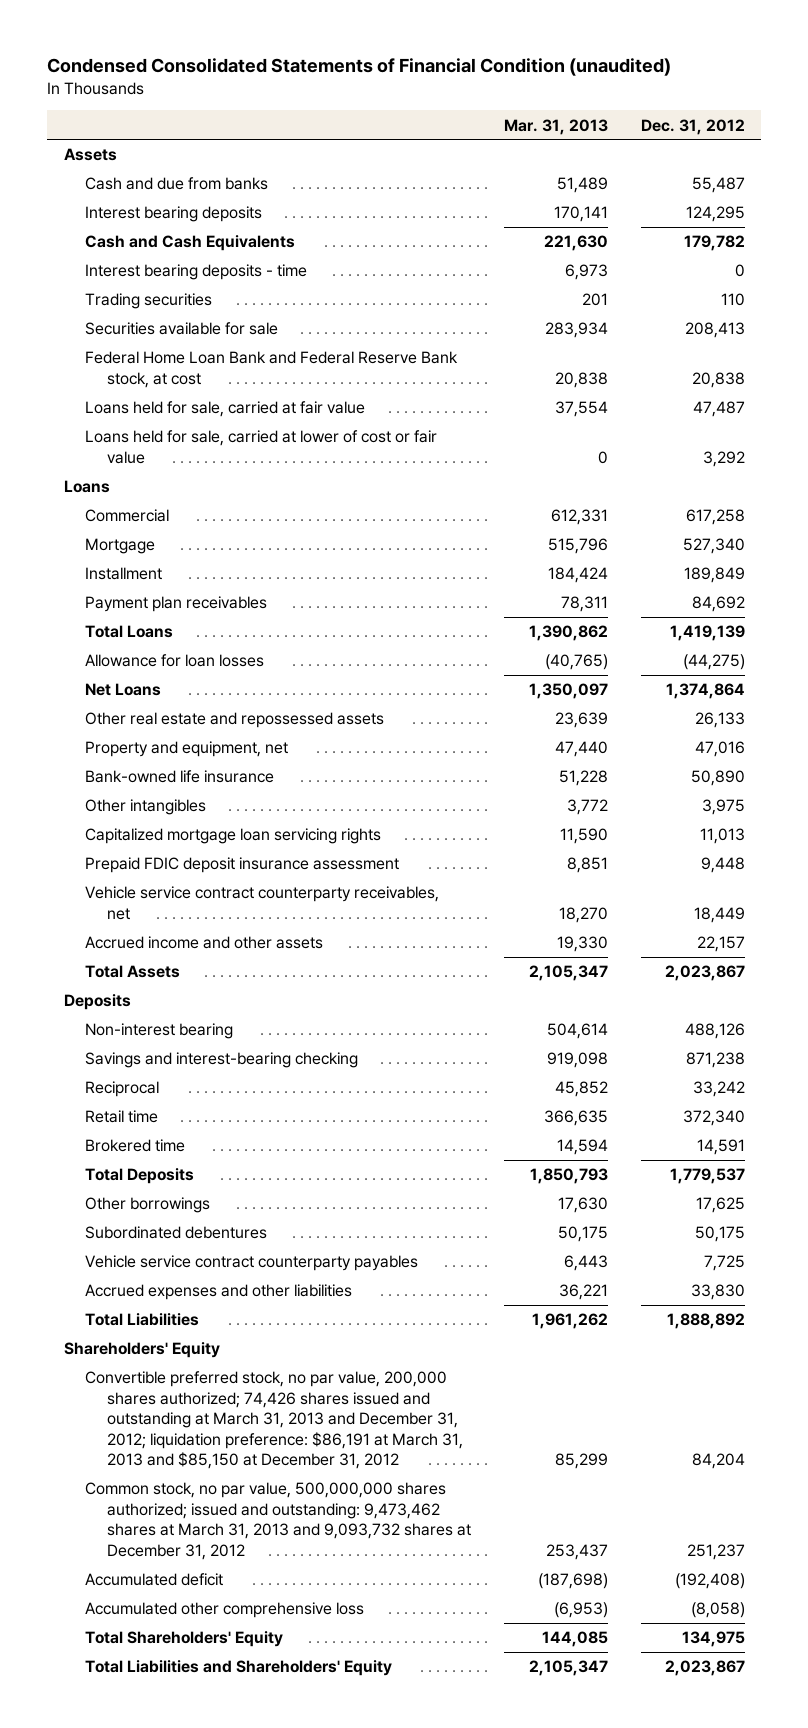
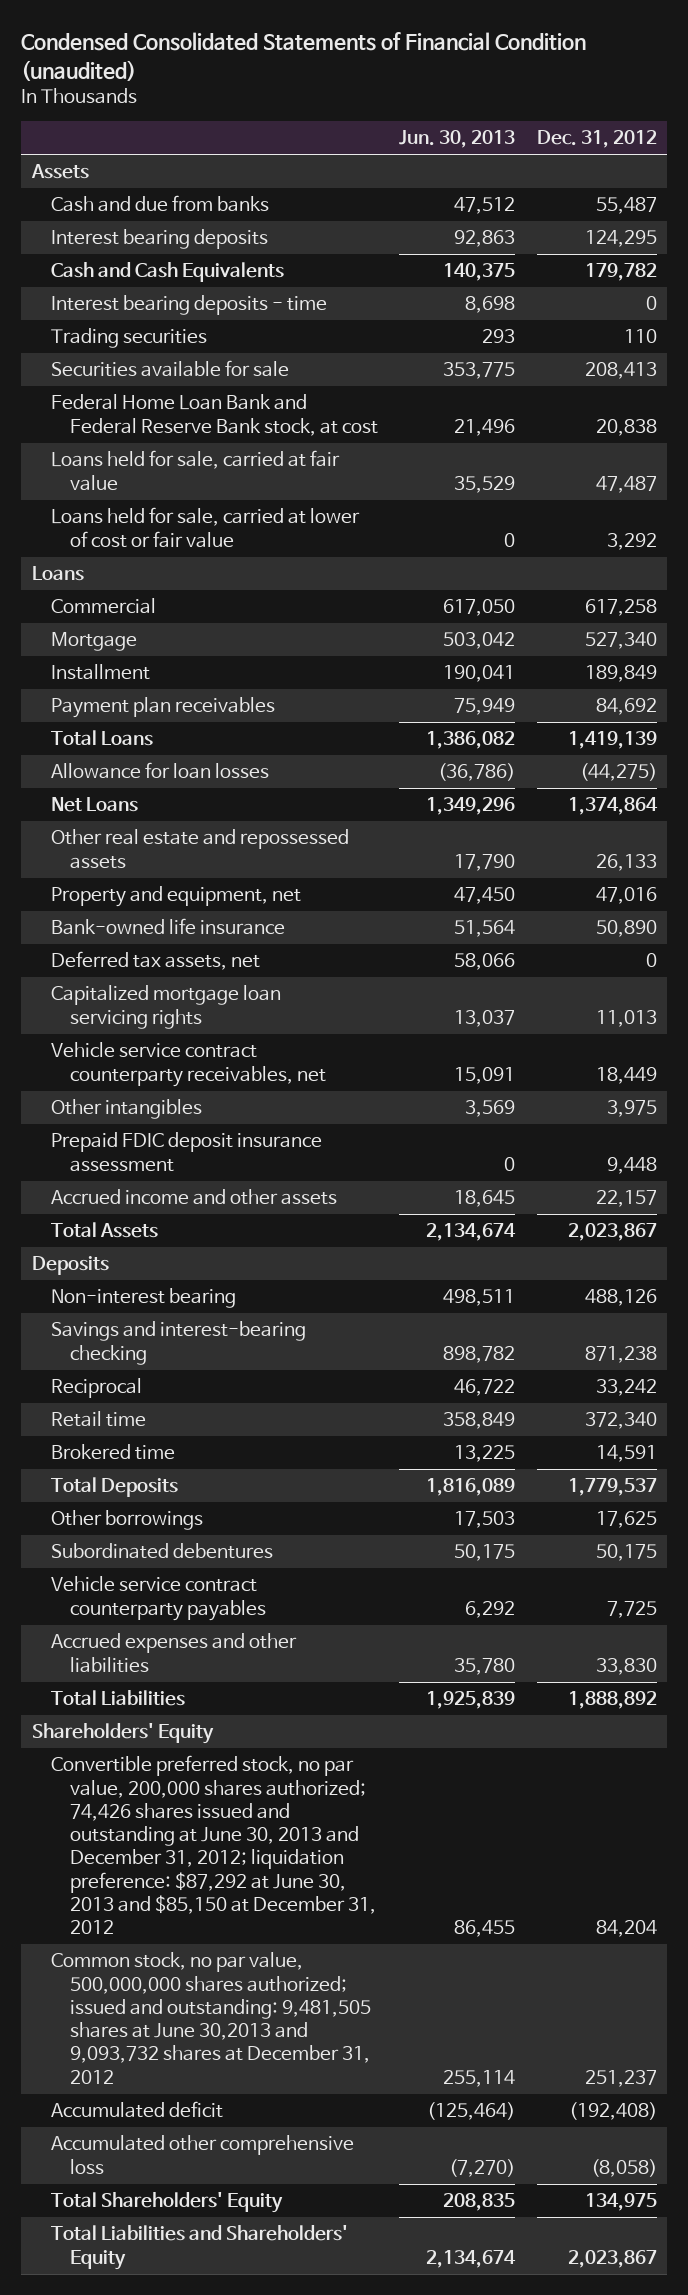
[504,118,609,135] Mar. 31, 2013 -> none
none -> [399,130,516,149] Jun. 30, 2013
none -> [50,951,260,971] Deferred tax assets, net
[85,799,207,816] Other intangibles -> [50,1099,202,1120] Other intangibles
[85,857,400,874] Prepaid FDIC deposit insurance assessment -> [50,1132,322,1172] Prepaid FDIC deposit insurance assessment
[85,1371,464,1470] Convertible preferred stock, no par value, 200,000 shares authorized; 74,426 shares issued and outstanding at March 31, 2013 and December 31, 2012; liquidation preference: $86,191 at March 31, 2013 and $85,150 at December 31, 2012 -> [50,1755,376,1935] Convertible preferred stock, no par value, 200,000 shares authorized; 74,426 shares issued and outstanding at June 30, 2013 and December 31, 2012; liquidation preference: $87,292 at June 30, 2013 and $85,150 at December 31, 2012
[85,1482,472,1560] Common stock, no par value, 500,000,000 shares authorized; issued and outstanding: 9,473,462 shares at March 31, 2013 and 9,093,732 shares at December 31, 2012 -> [50,1952,371,2084] Common stock, no par value, 500,000,000 shares authorized; issued and outstanding: 9,481,505 shares at June 30,2013 and 9,093,732 shares at December 31, 2012

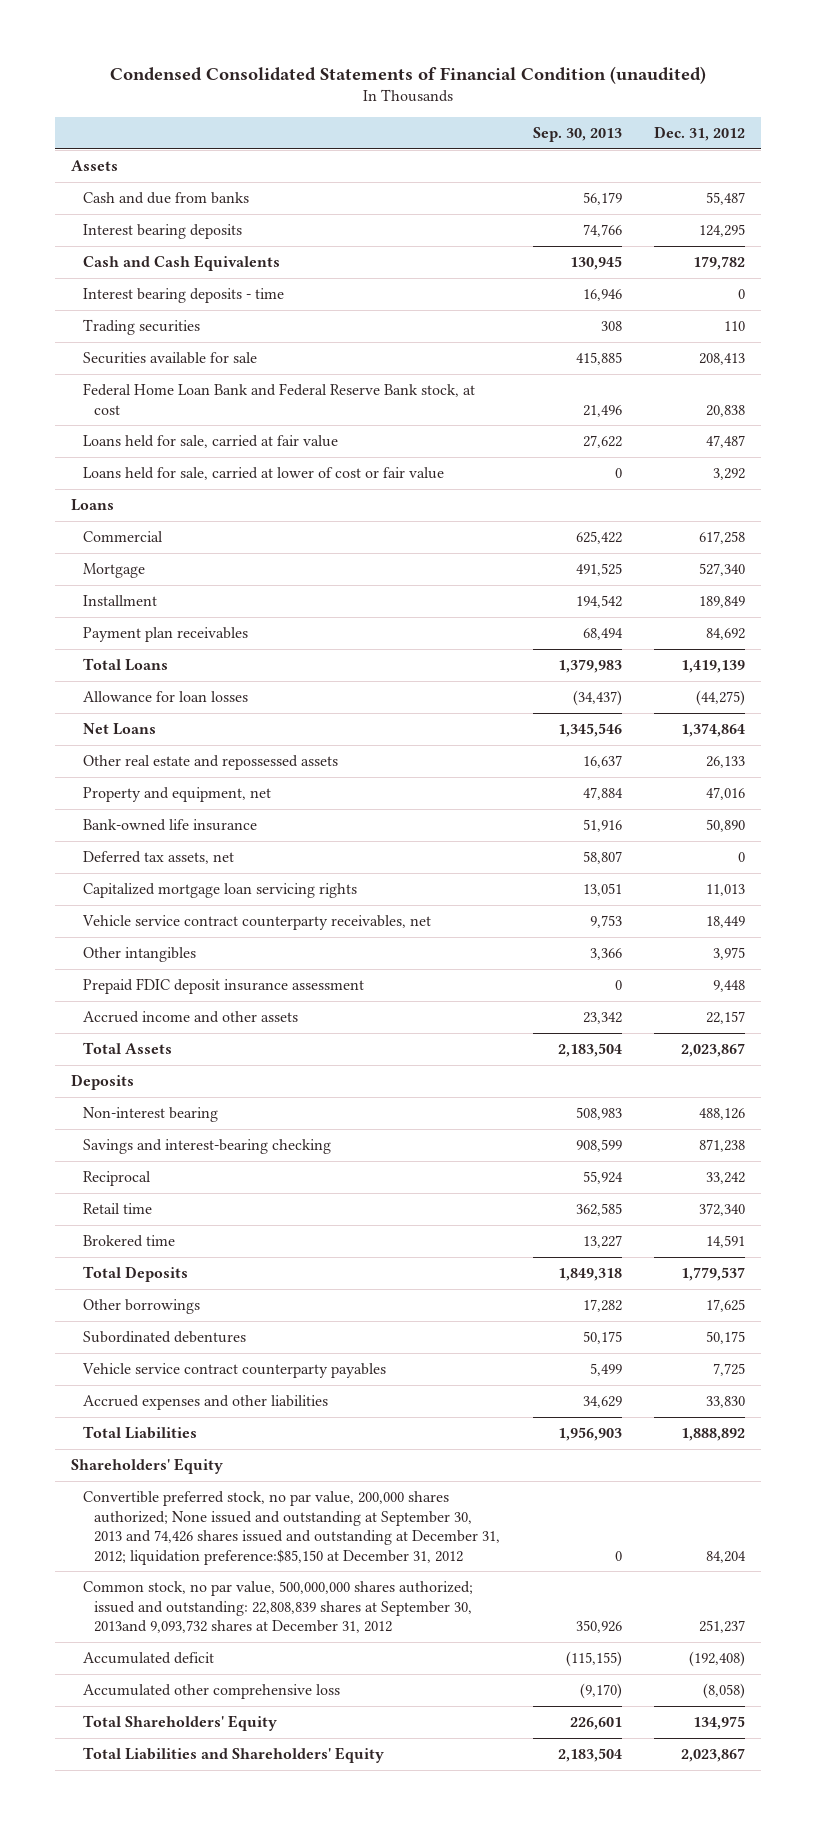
[399,130,516,149] Jun. 30, 2013 -> none
none -> [532,126,622,142] Sep. 30, 2013
[50,1755,376,1935] Convertible preferred stock, no par value, 200,000 shares authorized; 74,426 shares issued and outstanding at June 30, 2013 and December 31, 2012; liquidation preference: $87,292 at June 30, 2013 and $85,150 at December 31, 2012 -> [82,1490,501,1565] Convertible preferred stock, no par value, 200,000 shares authorized; None issued and outstanding at September 30, 2013 and 74,426 shares issued and outstanding at December 31, 2012; liquidation preference:$85,150 at December 31, 2012
[50,1952,371,2084] Common stock, no par value, 500,000,000 shares authorized; issued and outstanding: 9,481,505 shares at June 30,2013 and 9,093,732 shares at December 31, 2012 -> [82,1580,473,1634] Common stock, no par value, 500,000,000 shares authorized; issued and outstanding: 22,808,839 shares at September 30, 2013and 9,093,732 shares at December 31, 2012

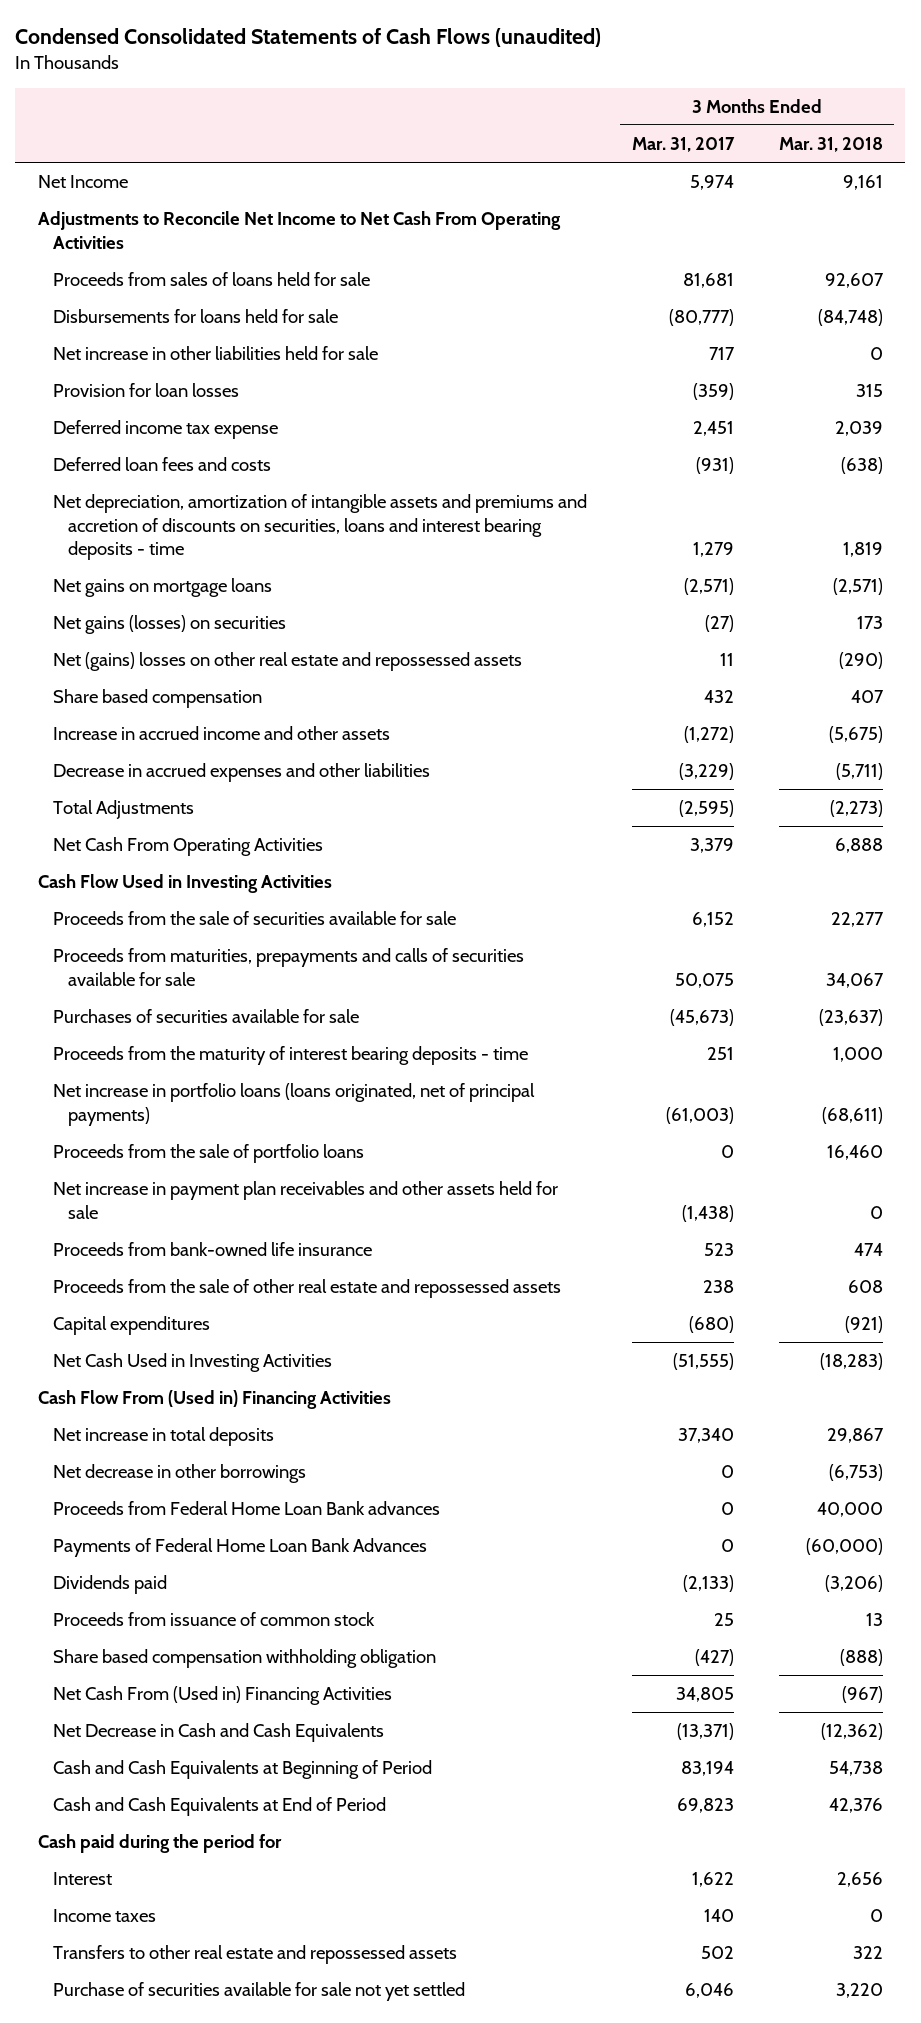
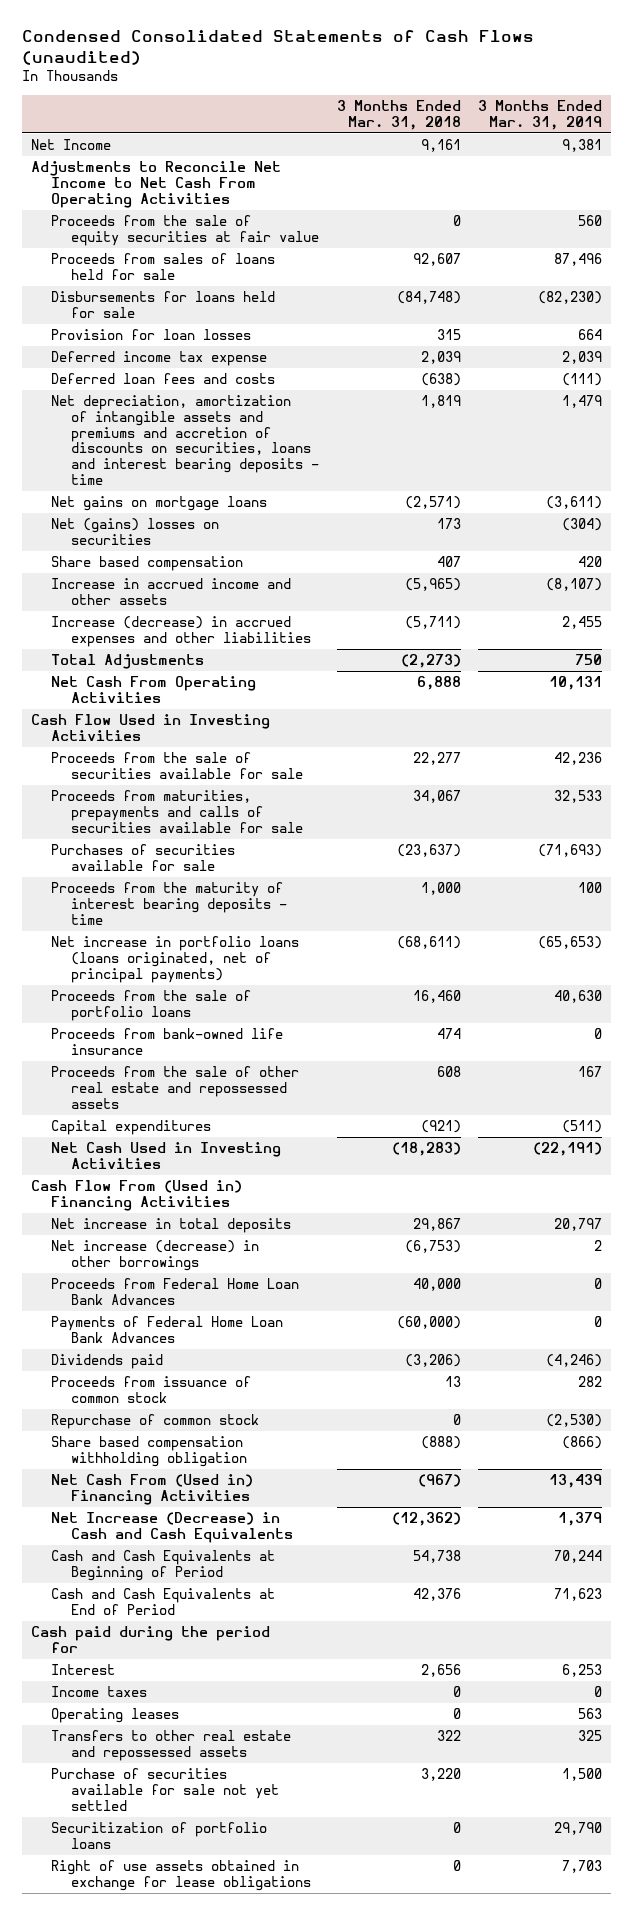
[631,137,735,153] Mar. 31, 2017 -> none
none -> [478,100,603,130] 3 Months Ended Mar. 31, 2019
none -> [50,215,319,246] Proceeds from the sale of equity securities at fair value
[52,346,378,361] Net increase in other liabilities held for sale -> none
[52,652,522,672] Net (gains) losses on other real estate and repossessed assets -> none
[52,615,286,635] Net gains (losses) on securities -> [50,518,219,545] Net (gains) losses on securities
[828,726,883,744] (5,675) -> [404,578,461,592] (5,965)
[52,763,430,783] Decrease in accrued expenses and other liabilities -> [50,616,311,647] Increase (decrease) in accrued expenses and other liabilities
[52,1181,558,1219] Net increase in payment plan receivables and other assets held for sale -> none
[52,1464,306,1484] Net decrease in other borrowings -> [50,1240,259,1271] Net increase (decrease) in other borrowings
[52,1501,440,1516] Proceeds from Federal Home Loan Bank advances -> [50,1278,299,1305] Proceeds from Federal Home Loan Bank Advances
none -> [50,1414,259,1430] Repurchase of common stock
[52,1723,384,1743] Net Decrease in Cash and Cash Equivalents -> [50,1512,293,1543] Net Increase (Decrease) in Cash and Cash Equivalents
none -> [50,1708,179,1724] Operating leases
none -> [50,1822,267,1849] Securitization of portfolio loans
none -> [50,1860,311,1891] Right of use assets obtained in exchange for lease obligations

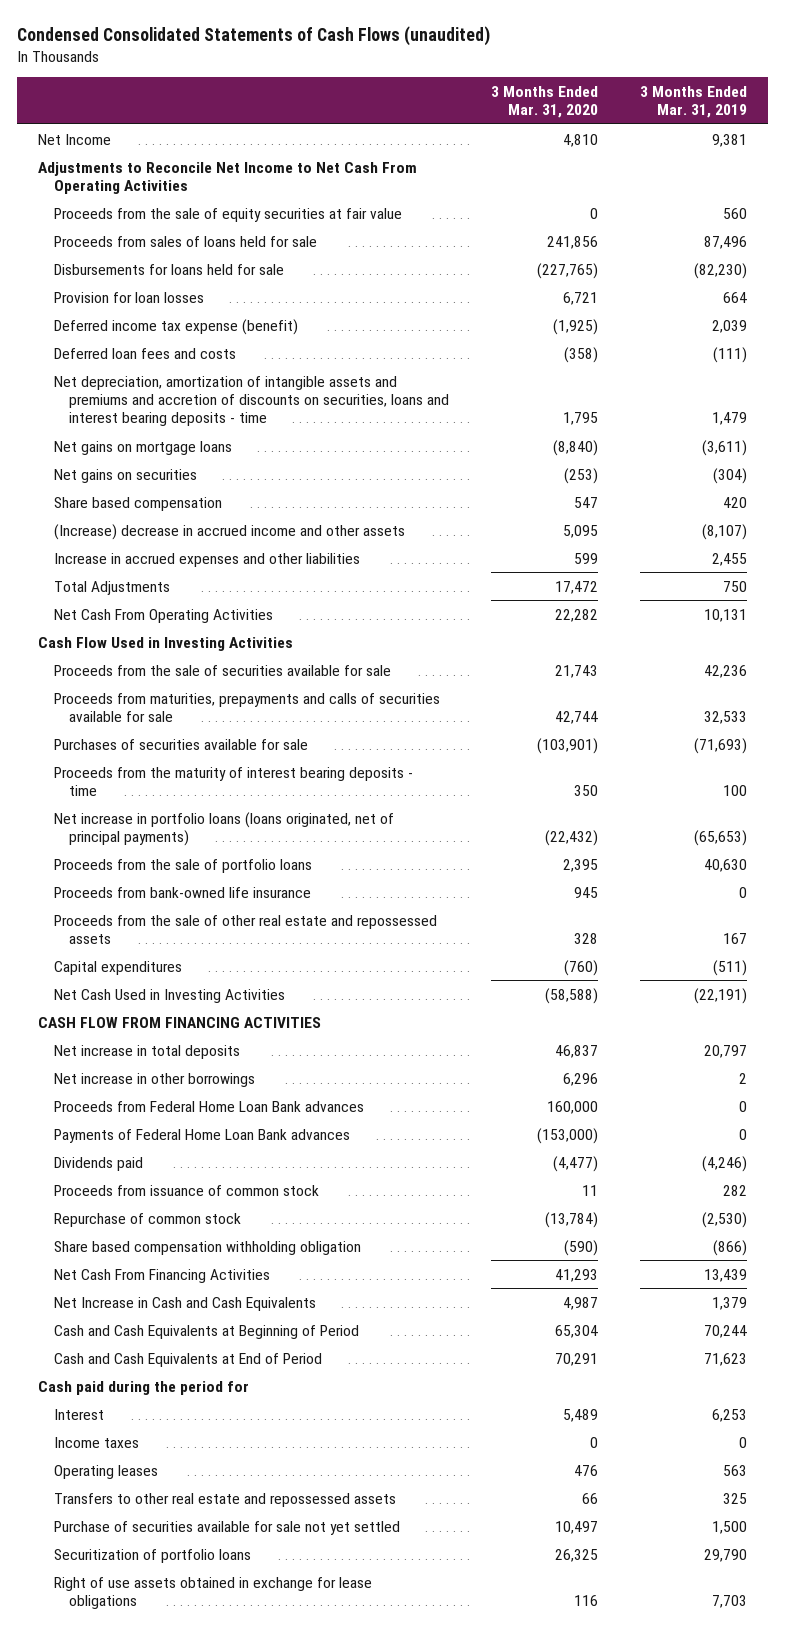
[336,100,461,130] 3 Months Ended Mar. 31, 2018 -> none
none -> [491,85,599,118] 3 Months Ended Mar. 31, 2020
[50,351,267,367] Deferred income tax expense -> [53,318,298,335] Deferred income tax expense (benefit)
[50,518,219,545] Net (gains) losses on securities -> [53,468,197,483] Net gains on securities
[50,578,291,605] Increase in accrued income and other assets -> [53,523,405,540] (Increase) decrease in accrued income and other assets
[50,616,311,647] Increase (decrease) in accrued expenses and other liabilities -> [53,552,360,567] Increase in accrued expenses and other liabilities
[30,1180,242,1211] Cash Flow From (Used in) Financing Activities -> [38,1016,322,1028] CASH FLOW FROM FINANCING ACTIVITIES
[50,1240,259,1271] Net increase (decrease) in other borrowings -> [53,1072,255,1087] Net increase in other borrowings
[50,1278,299,1305] Proceeds from Federal Home Loan Bank Advances -> [53,1100,364,1112] Proceeds from Federal Home Loan Bank advances
[50,1316,283,1343] Payments of Federal Home Loan Bank Advances -> [53,1128,350,1143] Payments of Federal Home Loan Bank advances
[50,1474,253,1505] Net Cash From (Used in) Financing Activities -> [53,1268,270,1283] Net Cash From Financing Activities
[50,1512,293,1543] Net Increase (Decrease) in Cash and Cash Equivalents -> [53,1296,316,1311] Net Increase in Cash and Cash Equivalents

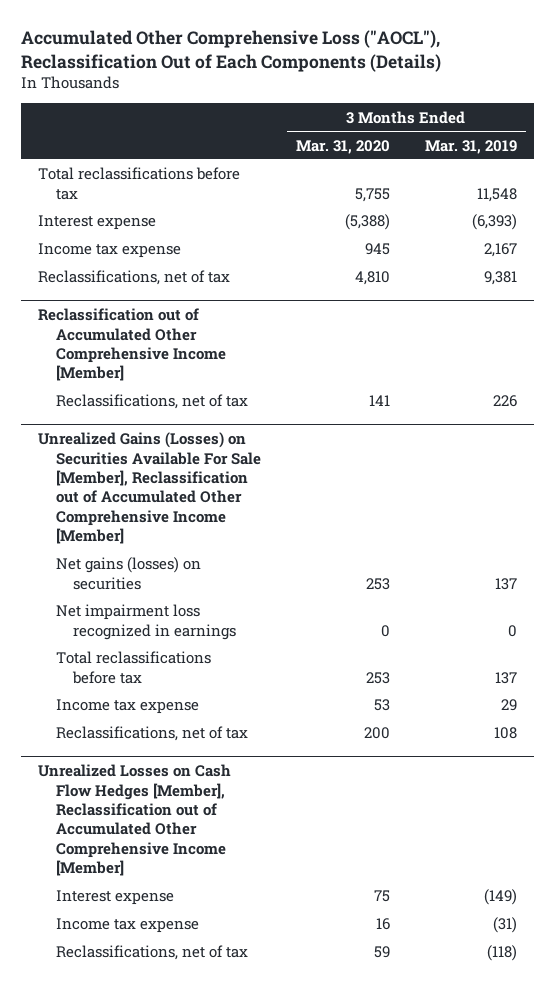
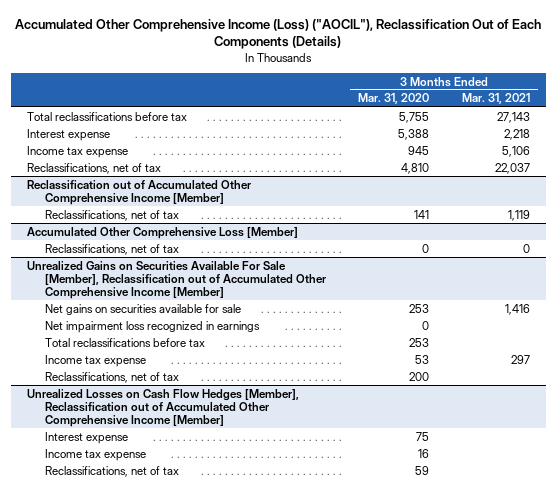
[20,30,441,72] Accumulated Other Comprehensive Loss ("AOCL"), Reclassification Out of Each Components (Details) -> [15,18,542,50] Accumulated Other Comprehensive Income (Loss) ("AOCIL"), Reclassification Out of Each Components (Details)
[424,139,517,154] Mar. 31, 2019 -> none
none -> [461,93,530,105] Mar. 31, 2021
[344,214,390,231] (5,388) -> [398,128,430,140] 5,388
none -> [27,226,299,239] Accumulated Other Comprehensive Loss [Member]
none -> [44,243,179,255] Reclassifications, net of tax
[38,432,261,545] Unrealized Gains (Losses) on Securities Available For Sale [Member], Reclassification out of Accumulated Other Comprehensive Income [Member] -> [27,260,326,300] Unrealized Gains on Securities Available For Sale [Member], Reclassification out of Accumulated Other Comprehensive Income [Member]
[55,557,201,590] Net gains (losses) on securities -> [44,303,241,315] Net gains on securities available for sale

